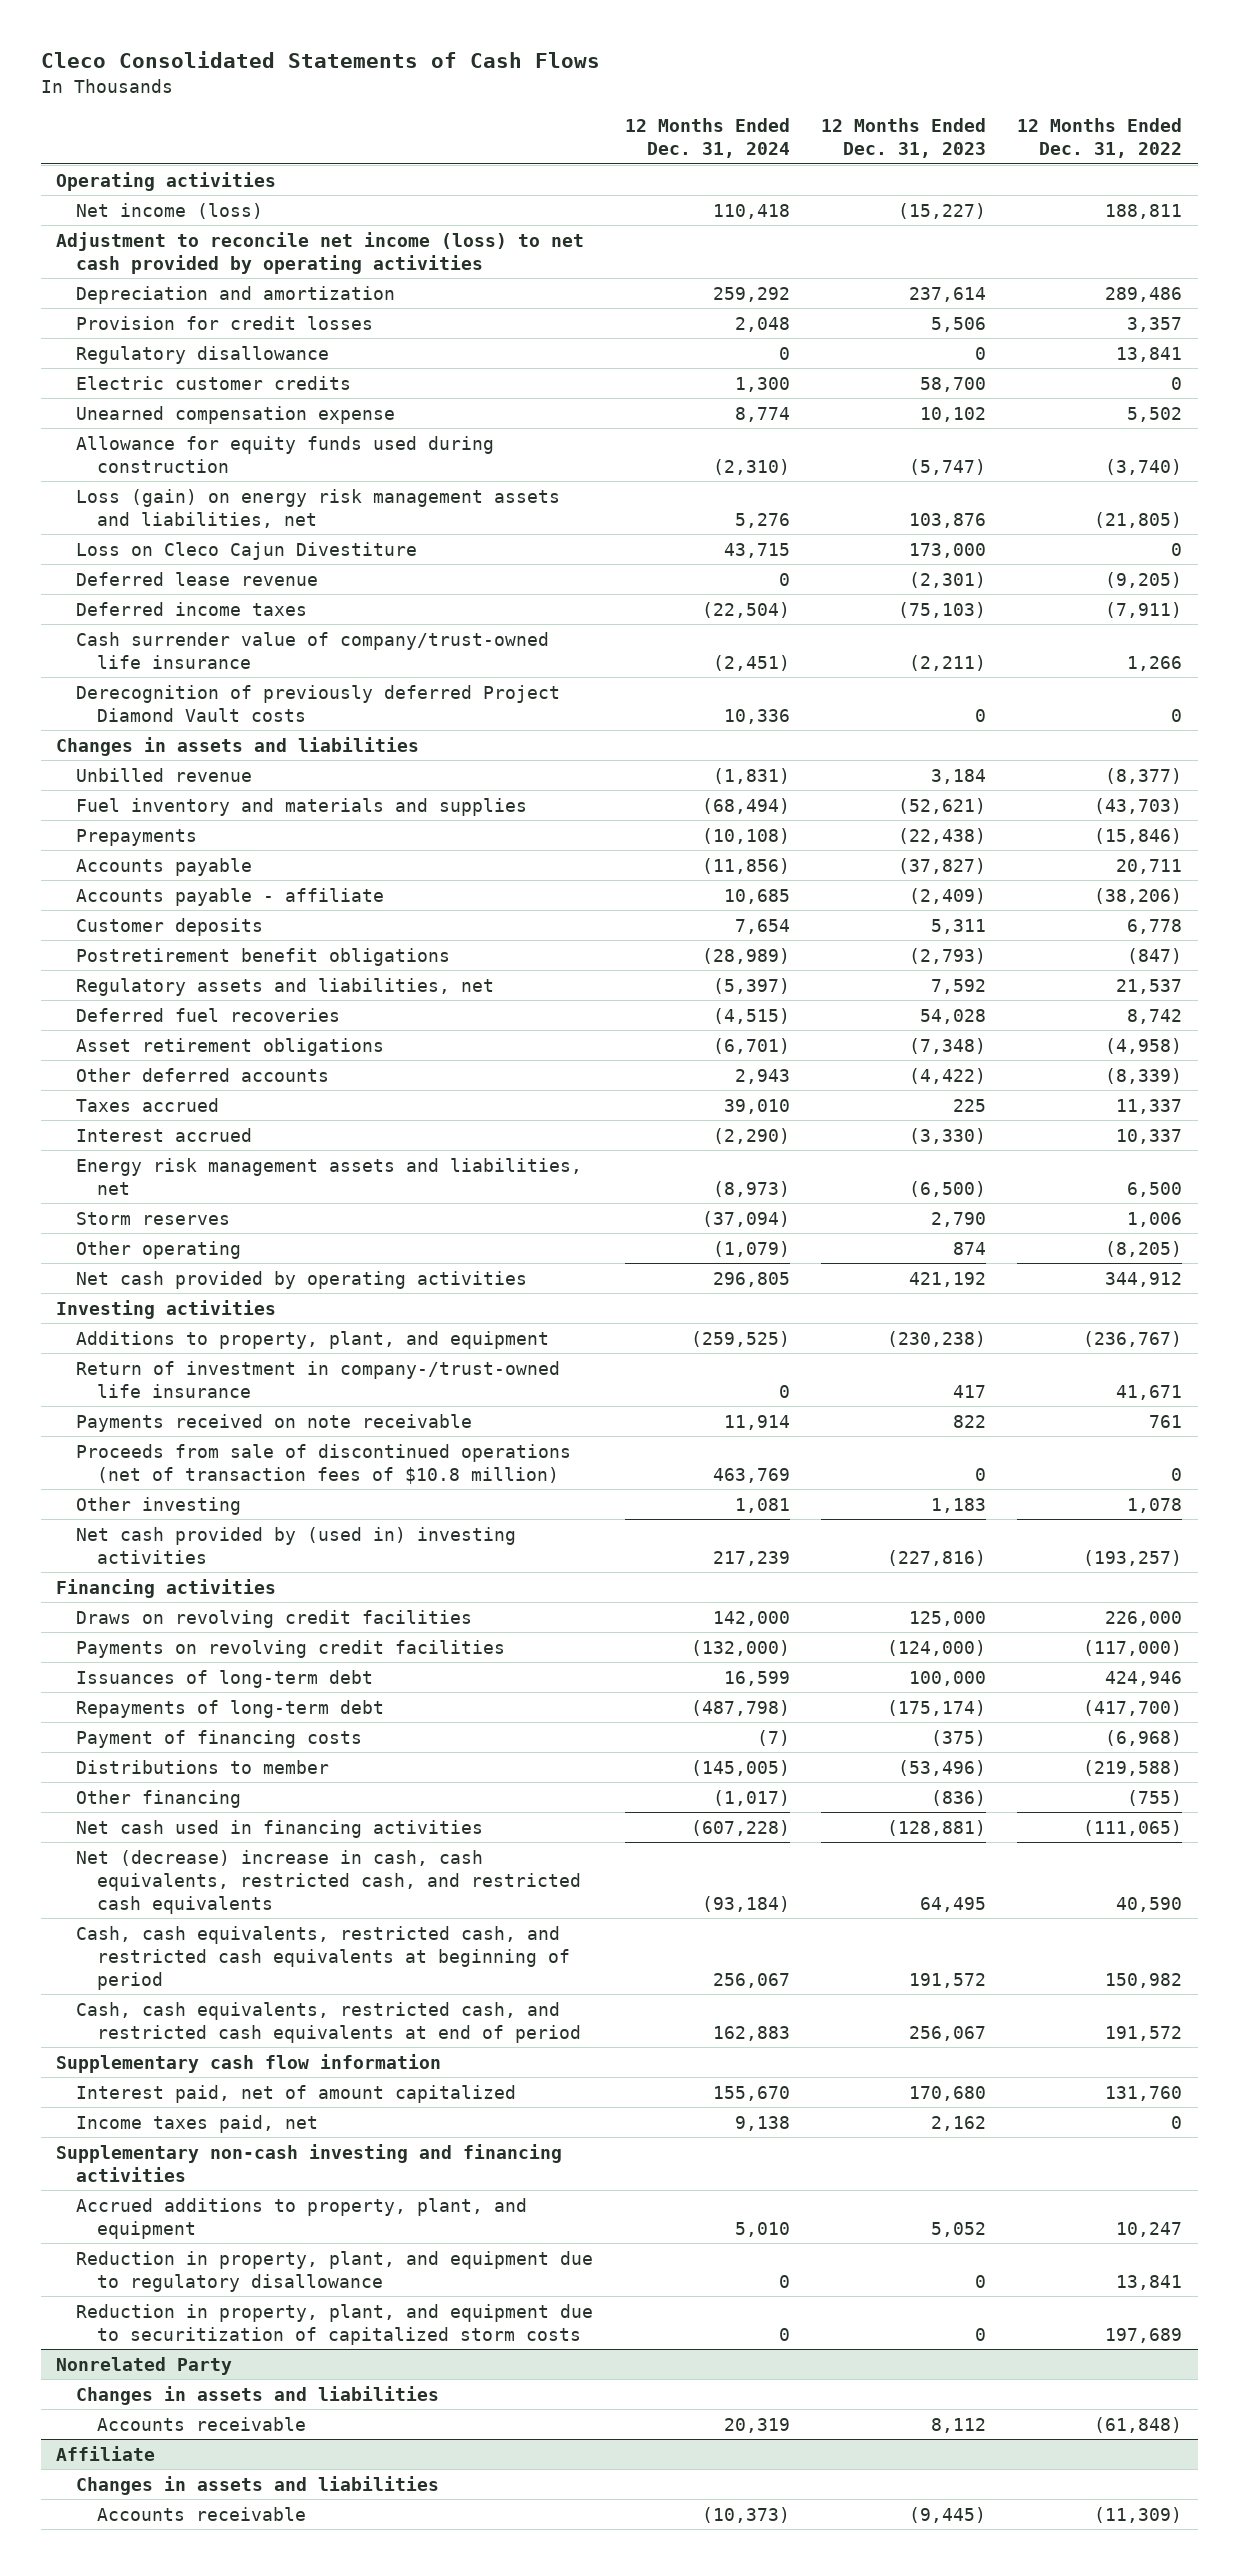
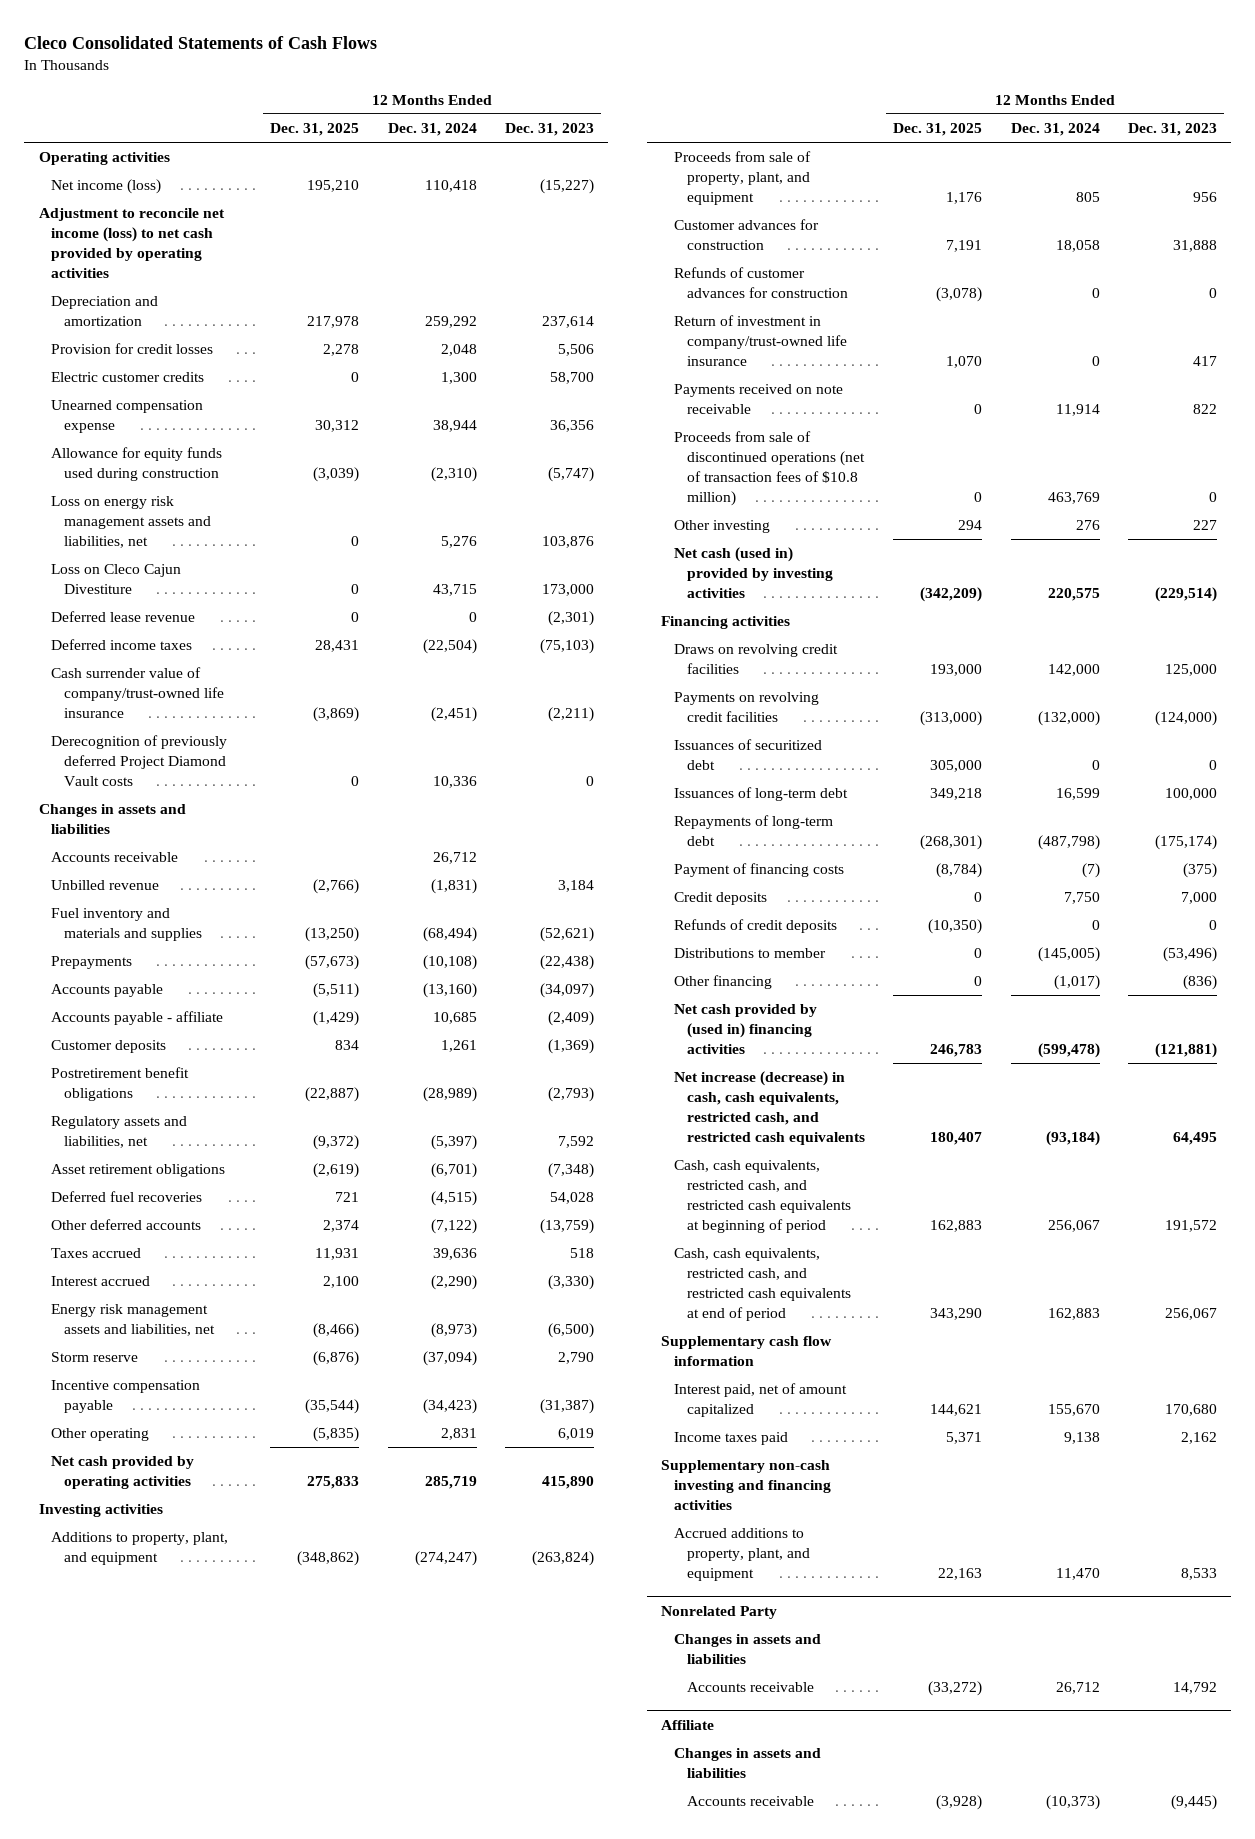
[1017,118,1183,159] 12 Months Ended Dec. 31, 2022 -> none
none -> [270,123,360,137] Dec. 31, 2025
[76,345,330,364] Regulatory disallowance -> none
[734,406,790,422] 8,774 -> [432,420,477,433] 38,944
[920,406,987,422] 10,102 -> [549,420,594,433] 36,356
[76,488,561,528] Loss (gain) on energy risk management assets and liabilities, net -> [51,496,211,549] Loss on energy risk management assets and liabilities, net
none -> [51,852,179,863] Accounts receivable
[701,857,790,874] (11,856) -> [422,983,477,999] (13,160)
[898,857,987,874] (37,827) -> [539,983,594,999] (34,097)
[734,918,790,934] 7,654 -> [440,1040,477,1053] 1,261
[931,918,987,934] 5,311 -> [547,1039,594,1055] (1,369)
[76,1007,341,1022] Deferred fuel recoveries -> [51,1191,203,1203] Deferred fuel recoveries
[734,1068,790,1084] 2,943 -> [430,1219,477,1235] (7,122)
[909,1067,987,1084] (4,422) -> [539,1219,594,1235] (13,759)
[723,1098,790,1114] 39,010 -> [432,1248,477,1261] 39,636
[953,1098,987,1112] 225 -> [569,1248,594,1259] 518
[76,1211,231,1225] Storm reserves -> [51,1352,139,1363] Storm reserve
none -> [51,1380,201,1414] Incentive compensation payable
[712,1240,790,1257] (1,079) -> [440,1428,477,1441] 2,831
[953,1241,987,1255] 874 -> [557,1428,594,1441] 6,019
[712,1271,790,1287] 296,805 -> [424,1476,477,1490] 285,719
[909,1271,987,1287] 421,192 -> [541,1476,594,1490] 415,890
[690,1330,790,1347] (259,525) -> [414,1551,477,1567] (274,247)
[887,1330,987,1347] (230,238) -> [531,1551,594,1567] (263,824)
none -> [674,151,812,206] Proceeds from sale of property, plant, and equipment
none -> [674,219,820,251] Customer advances for construction
none -> [674,267,848,299] Refunds of customer advances for construction
[76,1360,561,1398] Return of investment in company-/trust-owned life insurance -> [674,315,847,367] Return of investment in company/trust-owned life insurance
[734,1497,790,1513] 1,081 -> [1075,520,1100,531] 276
[931,1497,987,1513] 1,183 -> [1192,520,1217,531] 227
[76,1526,517,1564] Net cash provided by (used in) investing activities -> [674,547,833,599] Net cash (used in) provided by investing activities
[712,1550,790,1566] 217,239 -> [1047,588,1100,602] 220,575
[887,1549,987,1566] (227,816) -> [1154,587,1217,603] (229,514)
none -> [674,739,823,771] Issuances of securitized debt
none -> [674,892,768,906] Credit deposits
none -> [674,919,838,934] Refunds of credit deposits
[76,1819,484,1838] Net cash used in financing activities -> [674,1004,818,1055] Net cash provided by (used in) financing activities
[690,1819,790,1836] (607,228) -> [1037,1043,1100,1059] (599,478)
[887,1819,987,1836] (128,881) -> [1154,1043,1217,1059] (121,881)
[76,1849,581,1914] Net (decrease) increase in cash, cash equivalents, restricted cash, and restricted cash equivalents -> [674,1071,865,1145] Net increase (decrease) in cash, cash equivalents, restricted cash, and restricted cash equivalents
[76,2114,319,2133] Income taxes paid, net -> [674,1432,789,1446] Income taxes paid
[76,2250,594,2292] Reduction in property, plant, and equipment due to regulatory disallowance -> none
[76,2303,594,2345] Reduction in property, plant, and equipment due to securitization of capitalized storm costs -> none
[734,2221,790,2237] 5,010 -> [1055,1568,1100,1581] 11,470
[931,2221,987,2237] 5,052 -> [1180,1568,1217,1581] 8,533
[723,2417,790,2433] 20,319 -> [1055,1682,1100,1695] 26,712
[931,2417,987,2433] 8,112 -> [1172,1682,1217,1695] 14,792

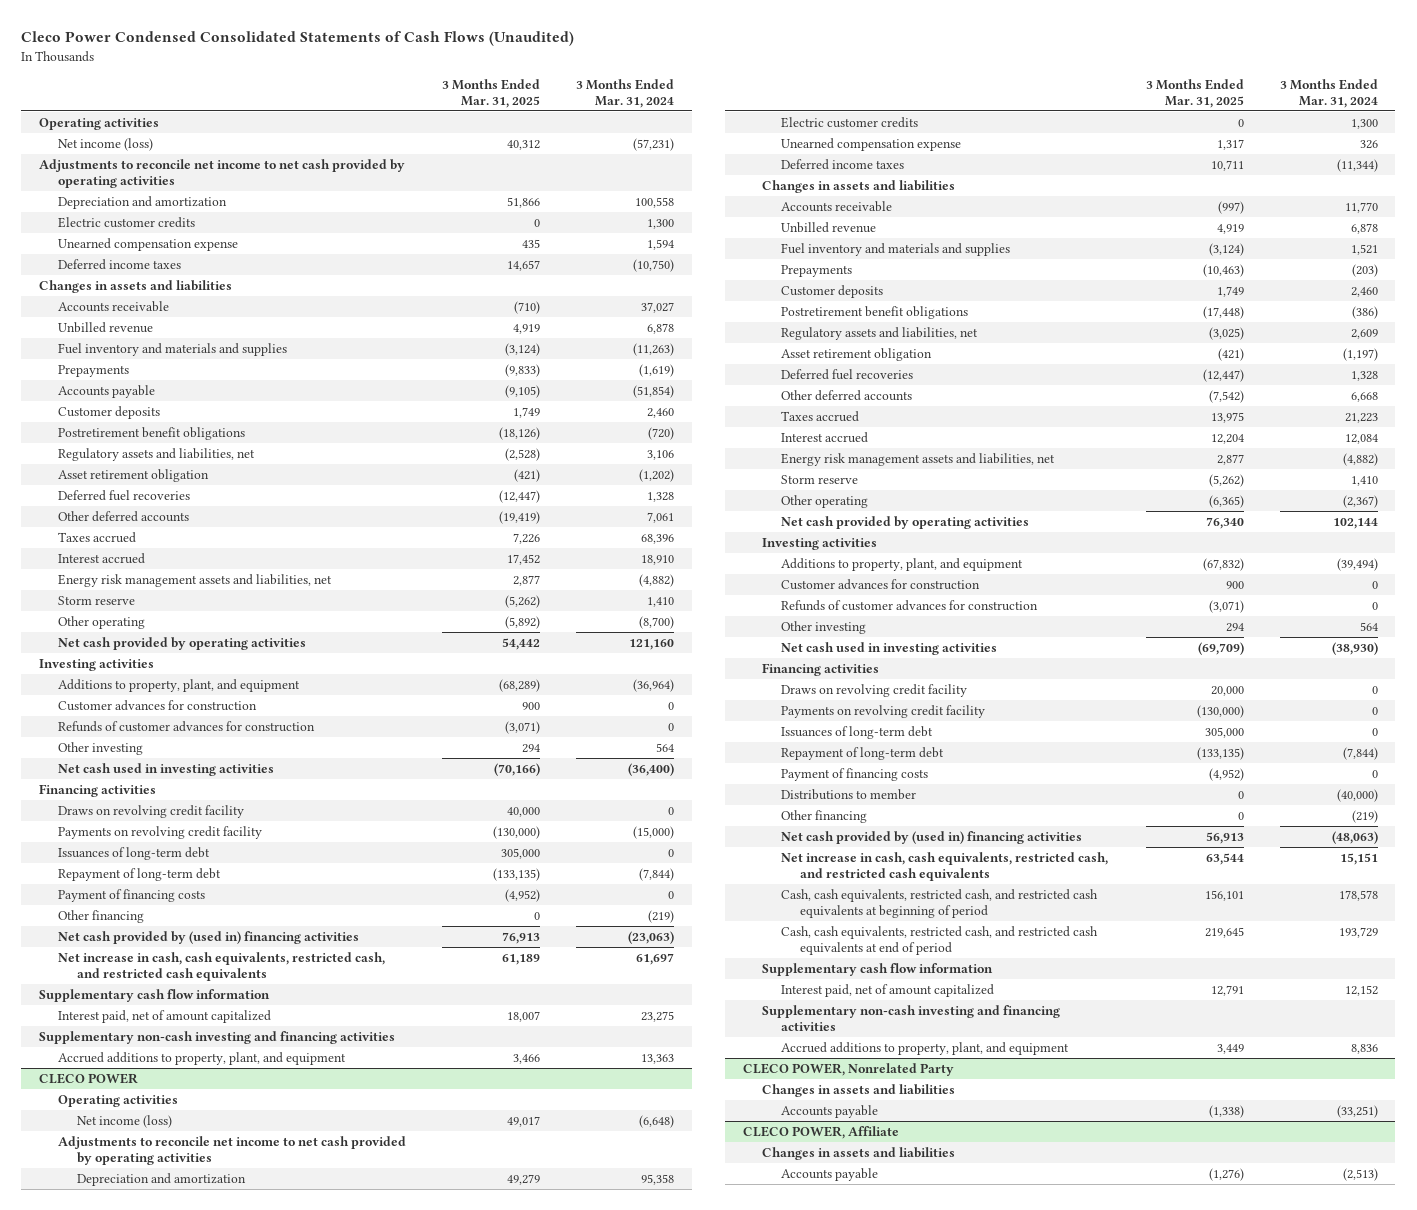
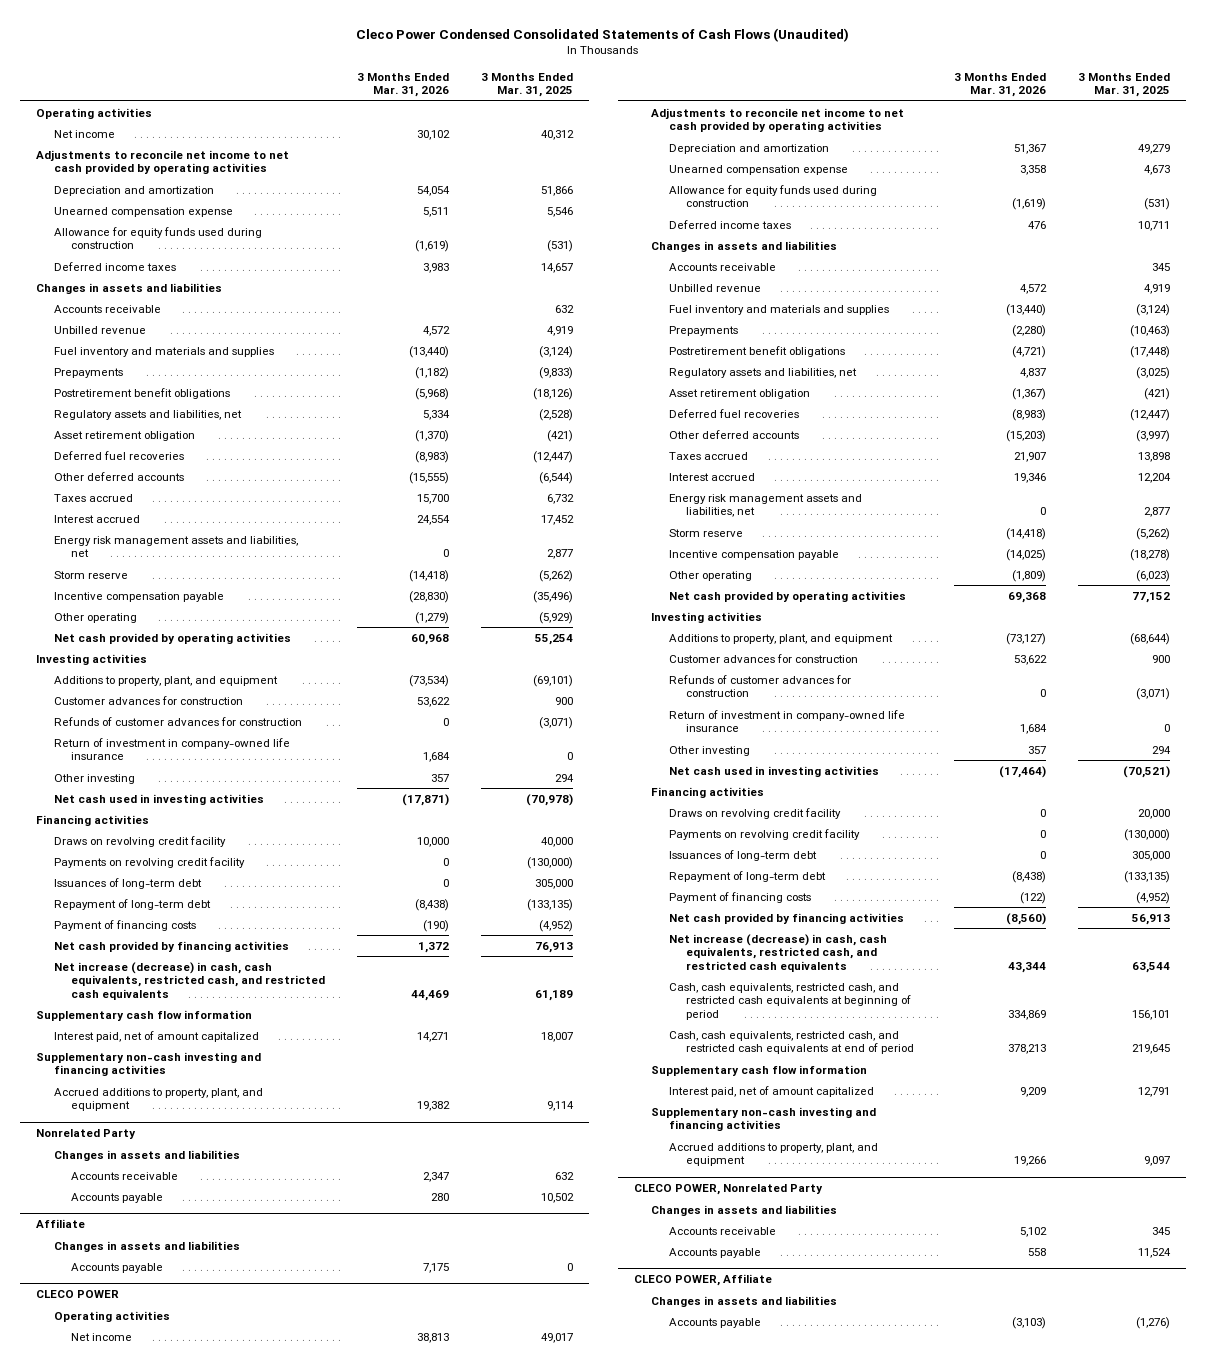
[575,79,674,108] 3 Months Ended Mar. 31, 2024 -> none
none -> [357,72,450,98] 3 Months Ended Mar. 31, 2026
[58,137,154,151] Net income (loss) -> [53,129,115,138] Net income
[58,216,196,228] Electric customer credits -> none
[522,238,541,248] 435 -> [546,206,573,217] 5,546
none -> [53,226,262,250] Allowance for equity funds used during construction
[514,300,541,314] (710) -> [554,304,574,313] 632
[58,384,156,398] Accounts payable -> none
[58,405,161,419] Customer deposits -> none
[499,510,541,524] (19,419) -> [538,471,573,484] (6,544)
[513,532,541,544] 7,226 -> [546,493,574,504] 6,732
none -> [53,591,224,602] Incentive compensation payable
[505,615,541,629] (5,892) -> [538,611,573,624] (5,929)
[502,637,541,650] 54,442 -> [534,633,573,645] 55,254
[499,678,541,692] (68,289) -> [532,674,573,687] (69,101)
none -> [53,737,290,761] Return of investment in company-owned life insurance
[494,762,541,776] (70,166) -> [525,793,573,806] (70,978)
[58,909,145,923] Other financing -> none
[58,930,360,944] Net cash provided by (used in) financing activities -> [53,940,289,952] Net cash provided by financing activities
[58,951,386,981] Net increase in cash, cash equivalents, restricted cash, and restricted cash equivalents -> [53,961,326,1000] Net increase (decrease) in cash, cash equivalents, restricted cash, and restricted cash equivalents
[513,1053,541,1064] 3,466 -> [546,1101,574,1112] 9,114
none -> [36,1129,137,1140] Nonrelated Party
none -> [53,1149,240,1161] Changes in assets and liabilities
none -> [71,1171,179,1180] Accounts receivable
none -> [71,1192,164,1203] Accounts payable
none -> [36,1219,86,1229] Affiliate
none -> [53,1240,240,1252] Changes in assets and liabilities
none -> [71,1262,164,1273] Accounts payable
[77,1114,173,1128] Net income (loss) -> [71,1332,133,1341] Net income
[781,116,919,128] Electric customer credits -> none
[1216,138,1244,150] 1,317 -> [1144,164,1171,175] 4,673
none -> [668,184,877,208] Allowance for equity funds used during construction
[1217,200,1244,214] (997) -> [1152,262,1171,271] 345
[781,284,884,298] Customer deposits -> none
[1208,389,1244,403] (7,542) -> [1136,429,1171,442] (3,997)
[1210,411,1244,423] 13,975 -> [1138,451,1171,462] 13,898
none -> [668,549,839,560] Incentive compensation payable
[1208,494,1244,508] (6,365) -> [1136,569,1171,582] (6,023)
[1205,516,1244,529] 76,340 -> [1132,591,1171,603] 77,152
[1202,557,1244,571] (67,832) -> [1130,632,1171,645] (68,644)
none -> [668,709,905,733] Return of investment in company-owned life insurance
[1197,641,1244,655] (69,709) -> [1123,765,1171,778] (70,521)
[781,788,917,800] Distributions to member -> none
[781,809,868,823] Other financing -> none
[781,830,1083,844] Net cash provided by (used in) financing activities -> [668,912,904,924] Net cash provided by financing activities
[781,851,1109,881] Net increase in cash, cash equivalents, restricted cash, and restricted cash equivalents -> [668,933,887,972] Net increase (decrease) in cash, cash equivalents, restricted cash, and restricted cash equivalents
[1216,1043,1244,1054] 3,449 -> [1144,1156,1171,1167] 9,097
none -> [668,1226,776,1235] Accounts receivable
[1208,1104,1244,1118] (1,338) -> [1138,1247,1172,1258] 11,524

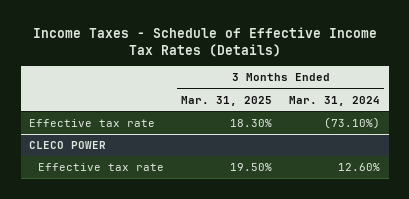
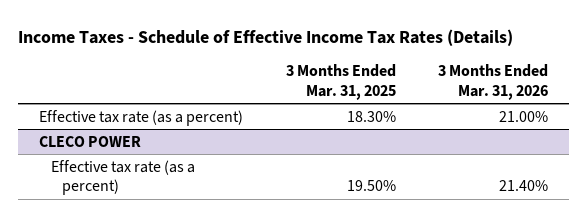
[289,95,381,106] Mar. 31, 2024 -> none
none -> [437,64,548,100] 3 Months Ended Mar. 31, 2026
[29,119,156,128] Effective tax rate -> [39,109,244,126] Effective tax rate (as a percent)
[37,163,164,172] Effective tax rate -> [50,159,195,196] Effective tax rate (as a percent)

